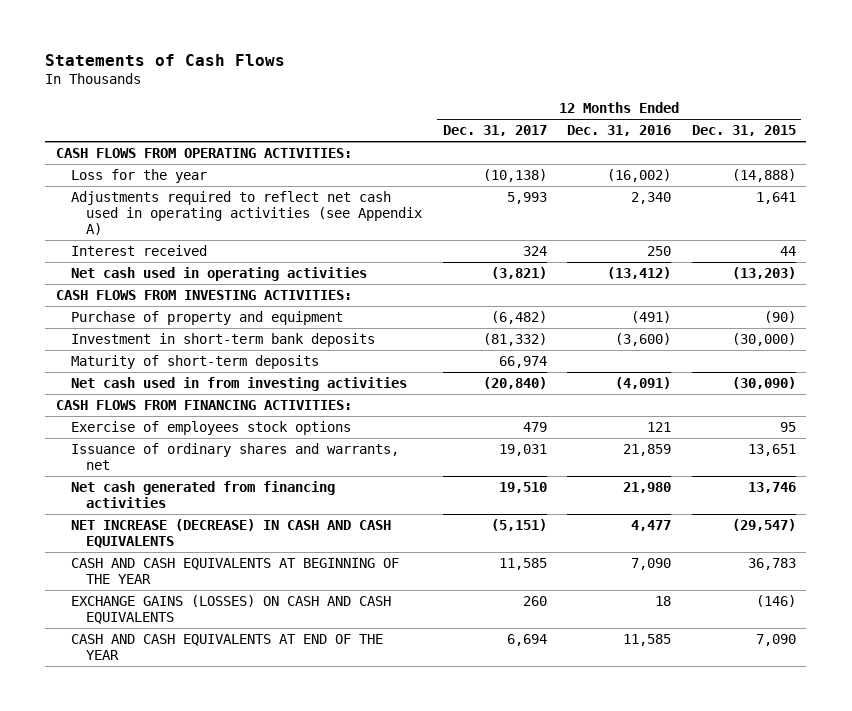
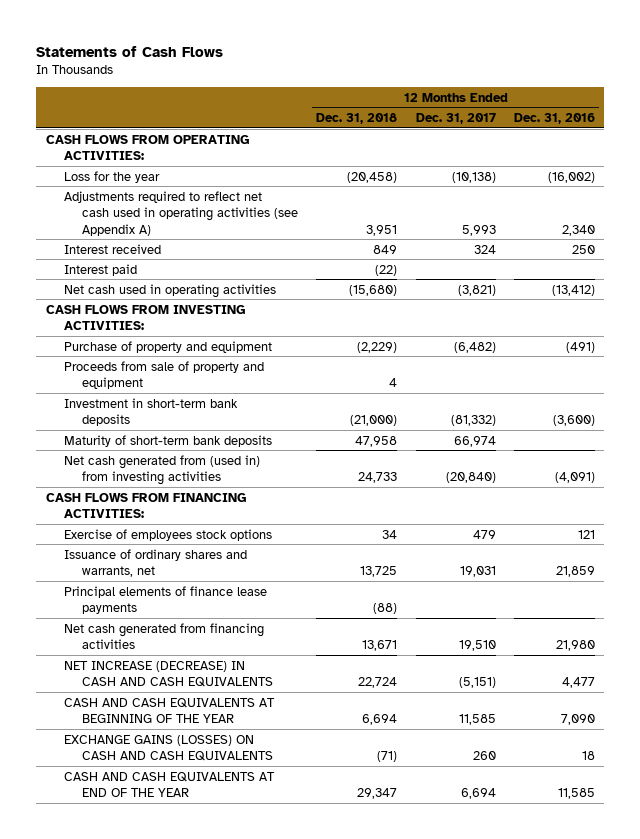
[691,125,796,137] Dec. 31, 2015 -> none
none -> [316,113,398,125] Dec. 31, 2018
none -> [63,263,137,276] Interest paid
none -> [63,360,264,390] Proceeds from sale of property and equipment
[70,354,319,369] Maturity of short-term deposits -> [63,434,272,447] Maturity of short-term bank deposits
[70,376,407,391] Net cash used in from investing activities -> [63,454,260,486] Net cash generated from (used in) from investing activities
none -> [63,585,267,615] Principal elements of finance lease payments

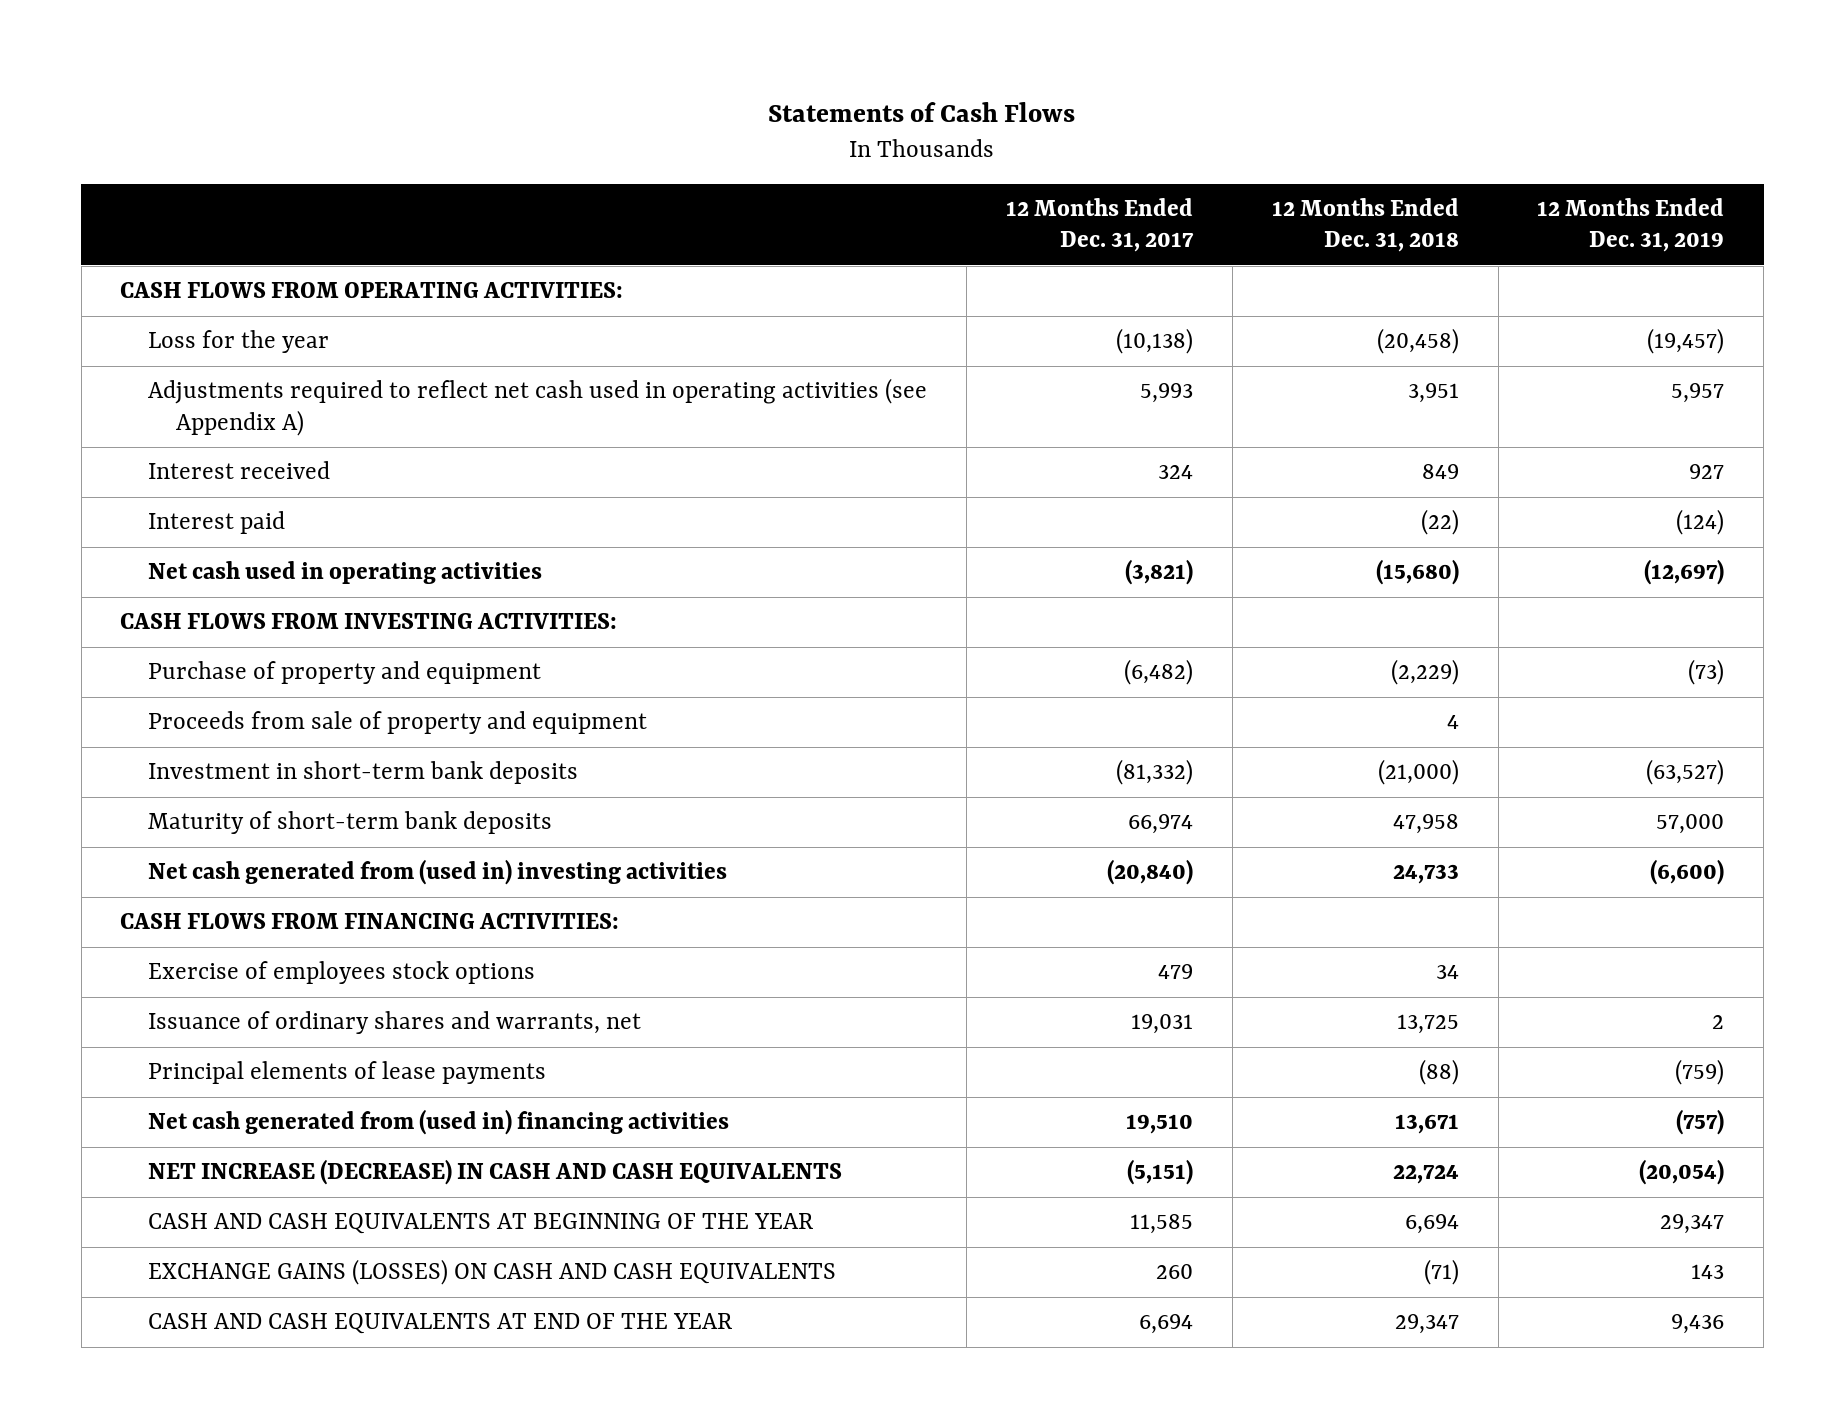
[513,113,595,125] Dec. 31, 2016 -> none
none -> [1537,198,1725,253] 12 Months Ended Dec. 31, 2019
[63,454,260,486] Net cash generated from (used in) from investing activities -> [148,859,728,886] Net cash generated from (used in) investing activities
[63,585,267,615] Principal elements of finance lease payments -> [148,1061,547,1085] Principal elements of lease payments
[63,622,264,650] Net cash generated from financing activities -> [148,1109,730,1136] Net cash generated from (used in) financing activities

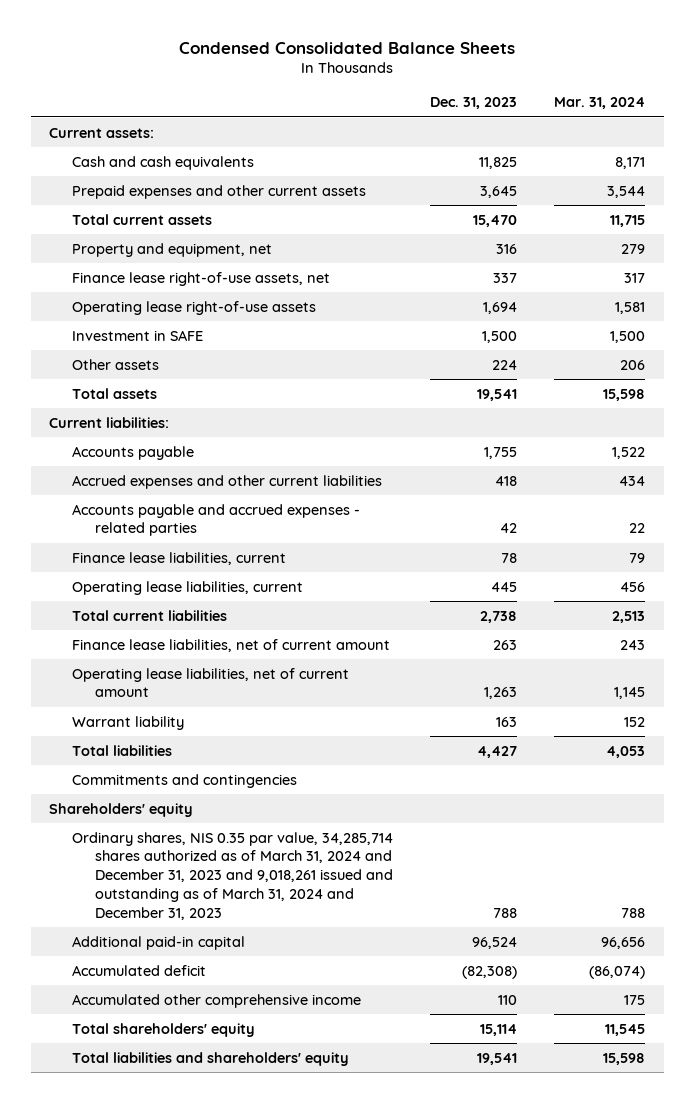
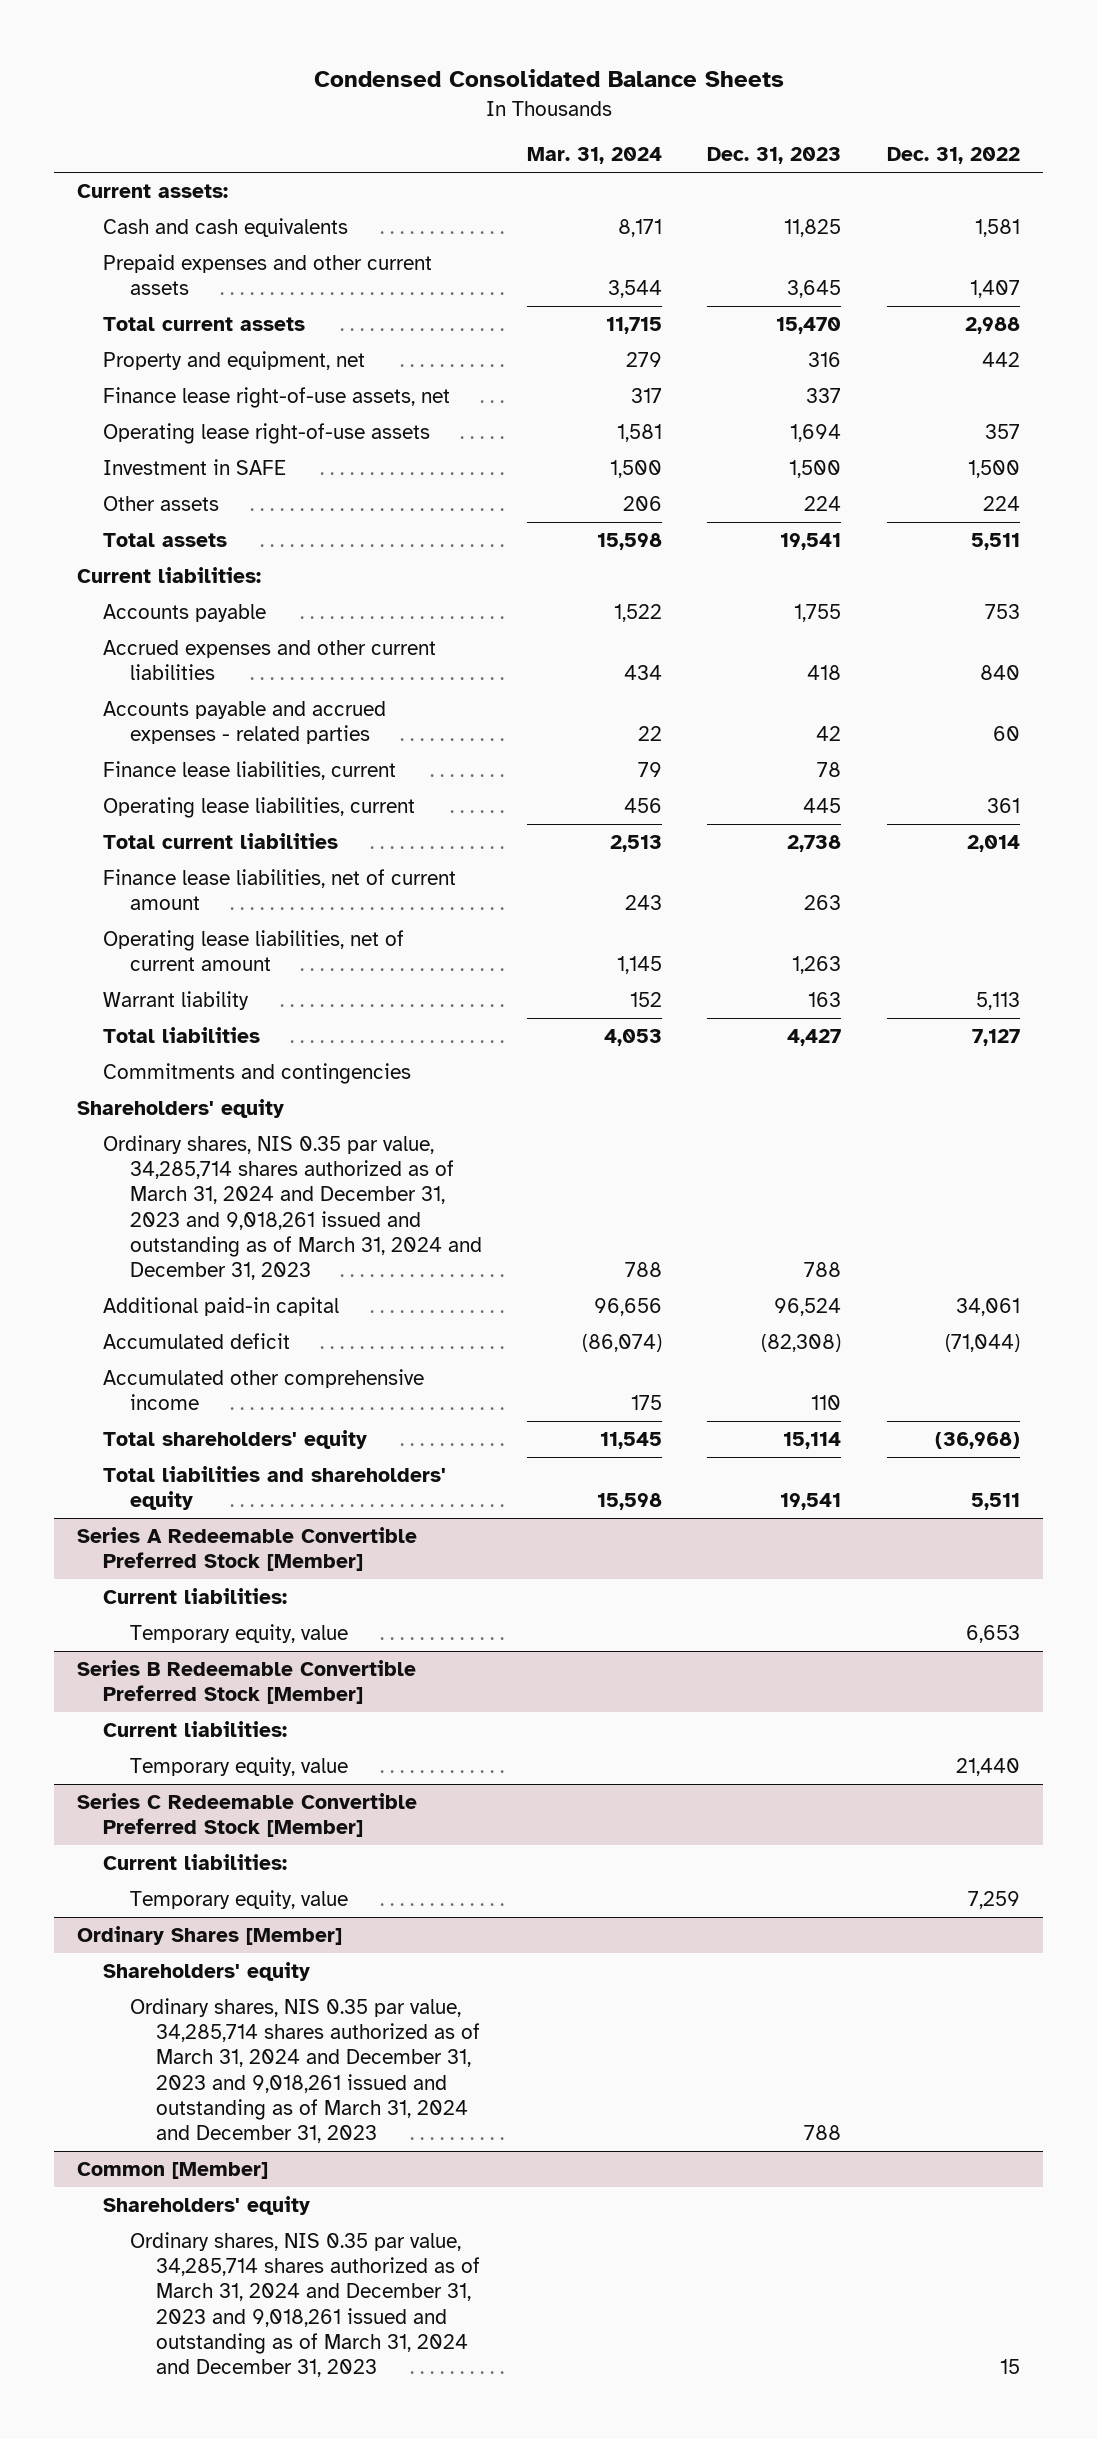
none -> [886,147,1020,165] Dec. 31, 2022
none -> [77,1526,418,1572] Series A Redeemable Convertible Preferred Stock [Member]
none -> [103,1587,288,1604] Current liabilities:
none -> [129,1623,348,1643] Temporary equity, value
none -> [77,1659,417,1705] Series B Redeemable Convertible Preferred Stock [Member]
none -> [103,1720,288,1737] Current liabilities:
none -> [129,1756,348,1776] Temporary equity, value
none -> [77,1792,418,1838] Series C Redeemable Convertible Preferred Stock [Member]
none -> [103,1853,288,1870] Current liabilities:
none -> [129,1889,348,1909] Temporary equity, value
none -> [77,1925,343,1945] Ordinary Shares [Member]
none -> [103,1961,311,1981] Shareholders' equity
none -> [129,1997,480,2144] Ordinary shares, NIS 0.35 par value, 34,285,714 shares authorized as of March 31, 2024 and December 31, 2023 and 9,018,261 issued and outstanding as of March 31, 2024 and December 31, 2023
none -> [77,2161,269,2179] Common [Member]
none -> [103,2195,311,2215] Shareholders' equity
none -> [129,2231,480,2378] Ordinary shares, NIS 0.35 par value, 34,285,714 shares authorized as of March 31, 2024 and December 31, 2023 and 9,018,261 issued and outstanding as of March 31, 2024 and December 31, 2023

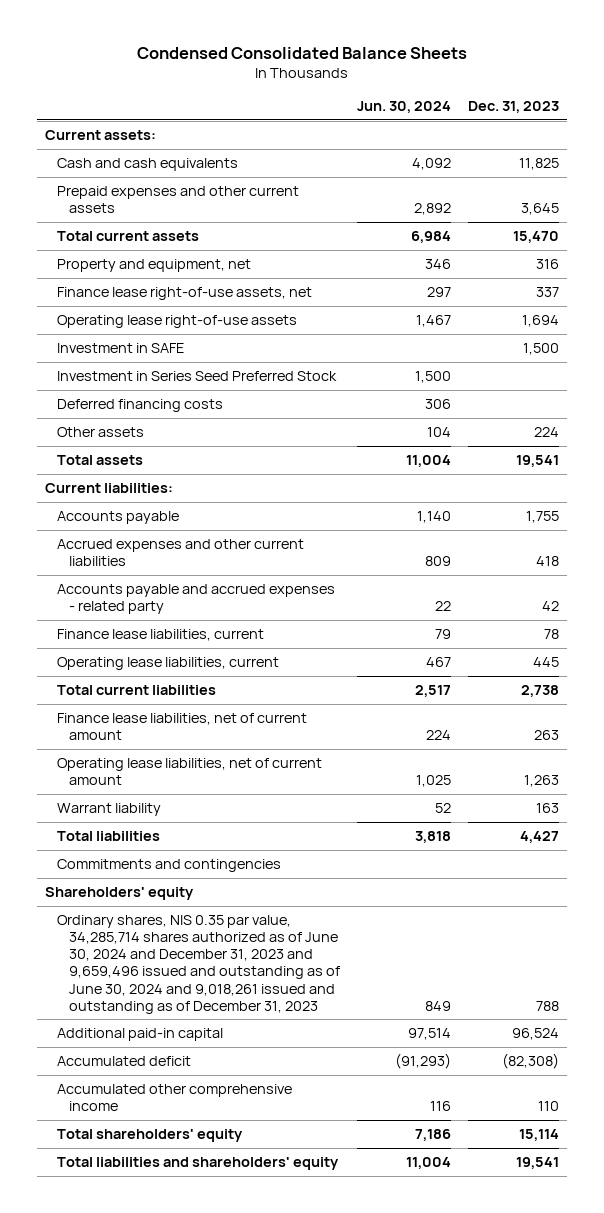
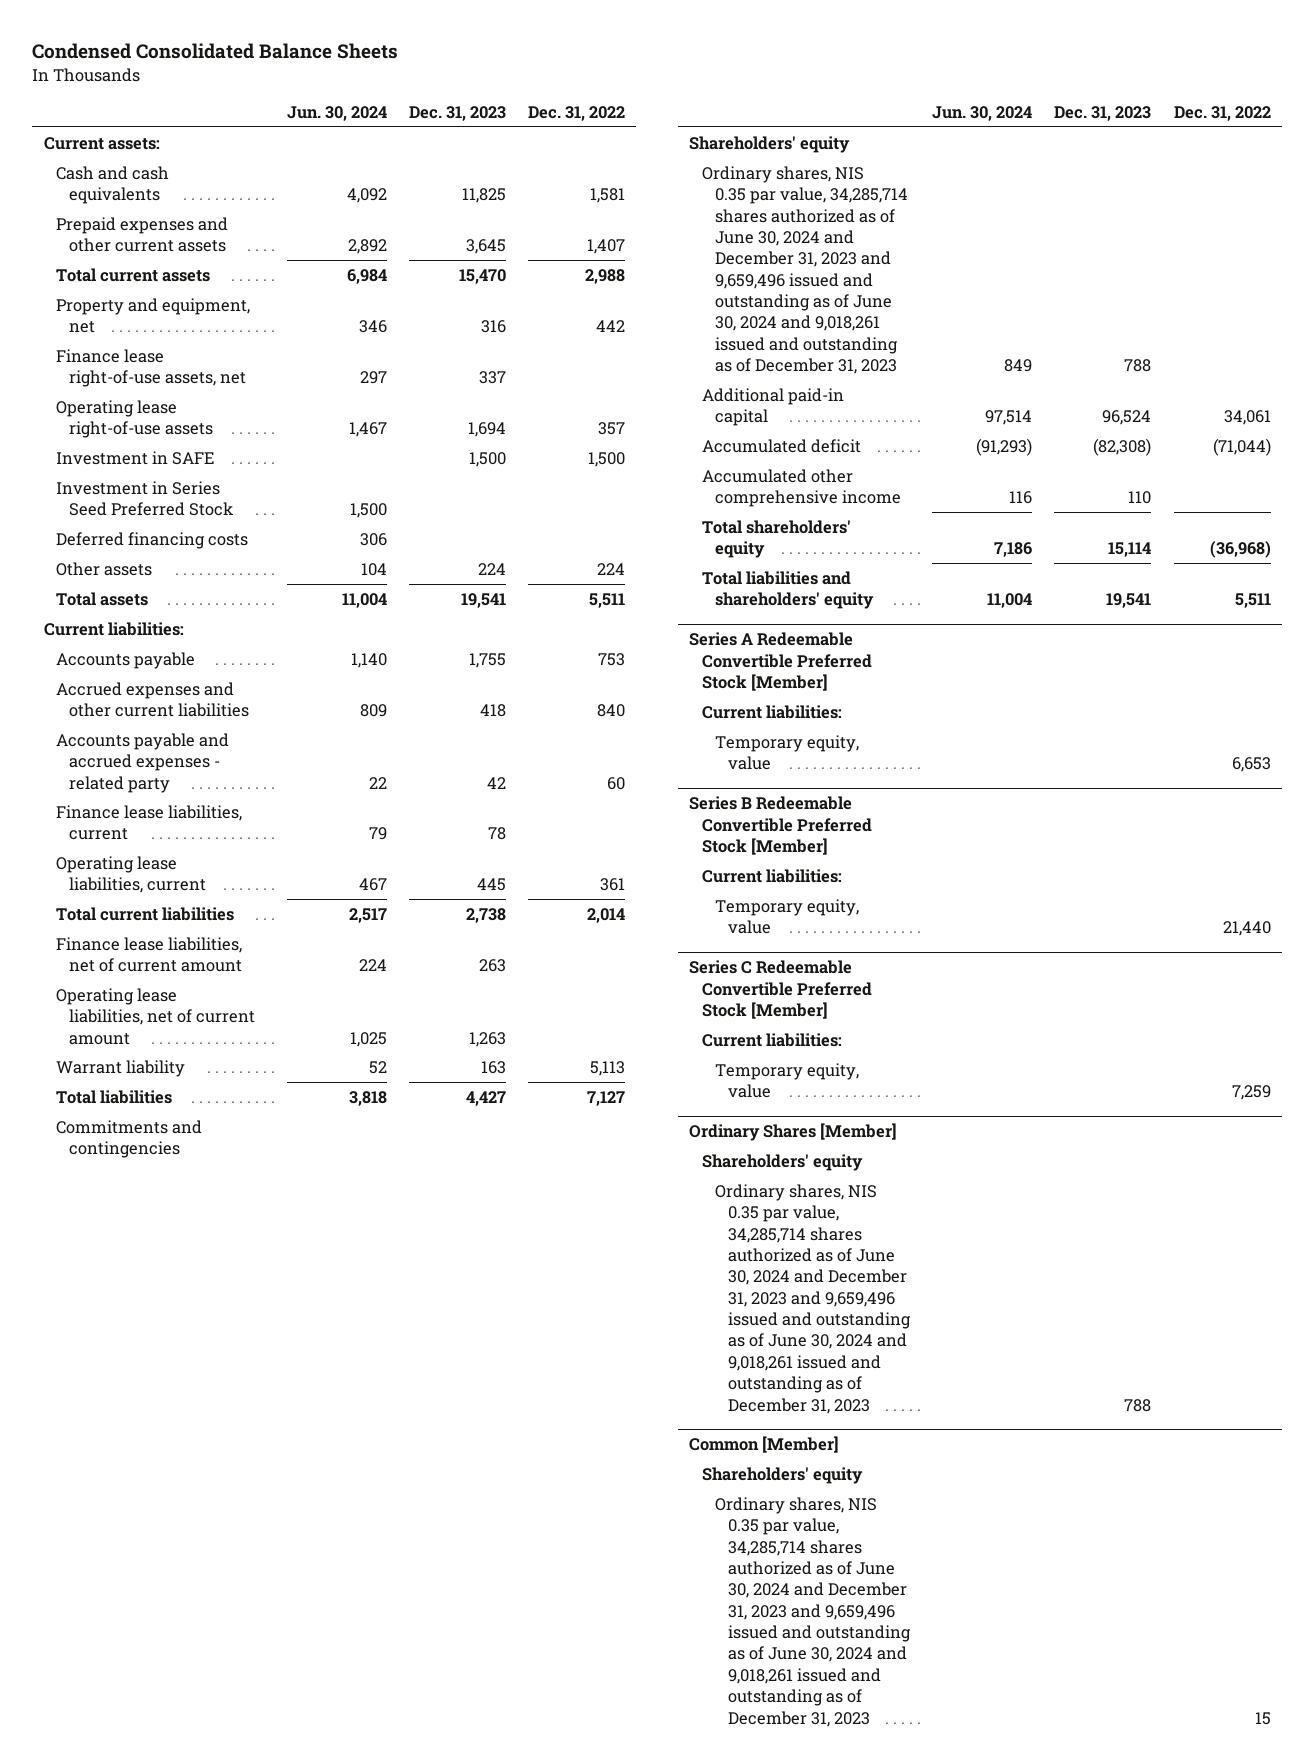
none -> [528,106,626,122] Dec. 31, 2022
none -> [689,632,872,692] Series A Redeemable Convertible Preferred Stock [Member]
none -> [701,704,842,719] Current liabilities:
none -> [714,734,859,771] Temporary equity, value
none -> [689,796,872,856] Series B Redeemable Convertible Preferred Stock [Member]
none -> [701,868,842,883] Current liabilities:
none -> [714,898,859,935] Temporary equity, value
none -> [689,960,872,1020] Series C Redeemable Convertible Preferred Stock [Member]
none -> [701,1032,842,1047] Current liabilities:
none -> [714,1062,859,1099] Temporary equity, value
none -> [689,1123,898,1142] Ordinary Shares [Member]
none -> [701,1153,863,1171] Shareholders' equity
none -> [714,1183,911,1414] Ordinary shares, NIS 0.35 par value, 34,285,714 shares authorized as of June 30, 2024 and December 31, 2023 and 9,659,496 issued and outstanding as of June 30, 2024 and 9,018,261 issued and outstanding as of December 31, 2023
none -> [689,1436,840,1454] Common [Member]
none -> [701,1466,863,1484] Shareholders' equity
none -> [714,1496,911,1727] Ordinary shares, NIS 0.35 par value, 34,285,714 shares authorized as of June 30, 2024 and December 31, 2023 and 9,659,496 issued and outstanding as of June 30, 2024 and 9,018,261 issued and outstanding as of December 31, 2023

